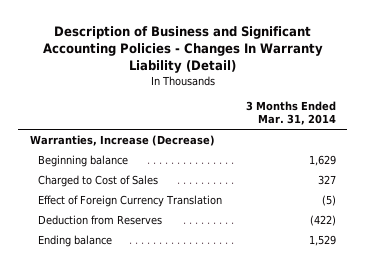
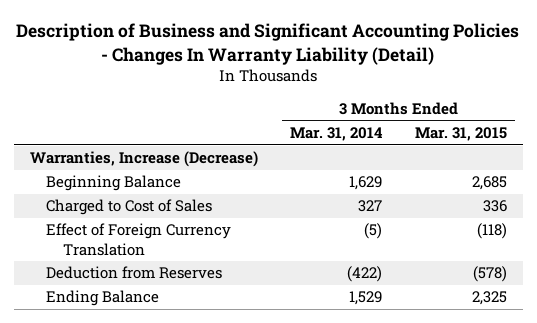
none -> [415,127,508,142] Mar. 31, 2015
[38,155,129,168] Beginning balance -> [46,175,182,192] Beginning Balance
[38,235,113,248] Ending balance -> [46,290,160,307] Ending Balance

